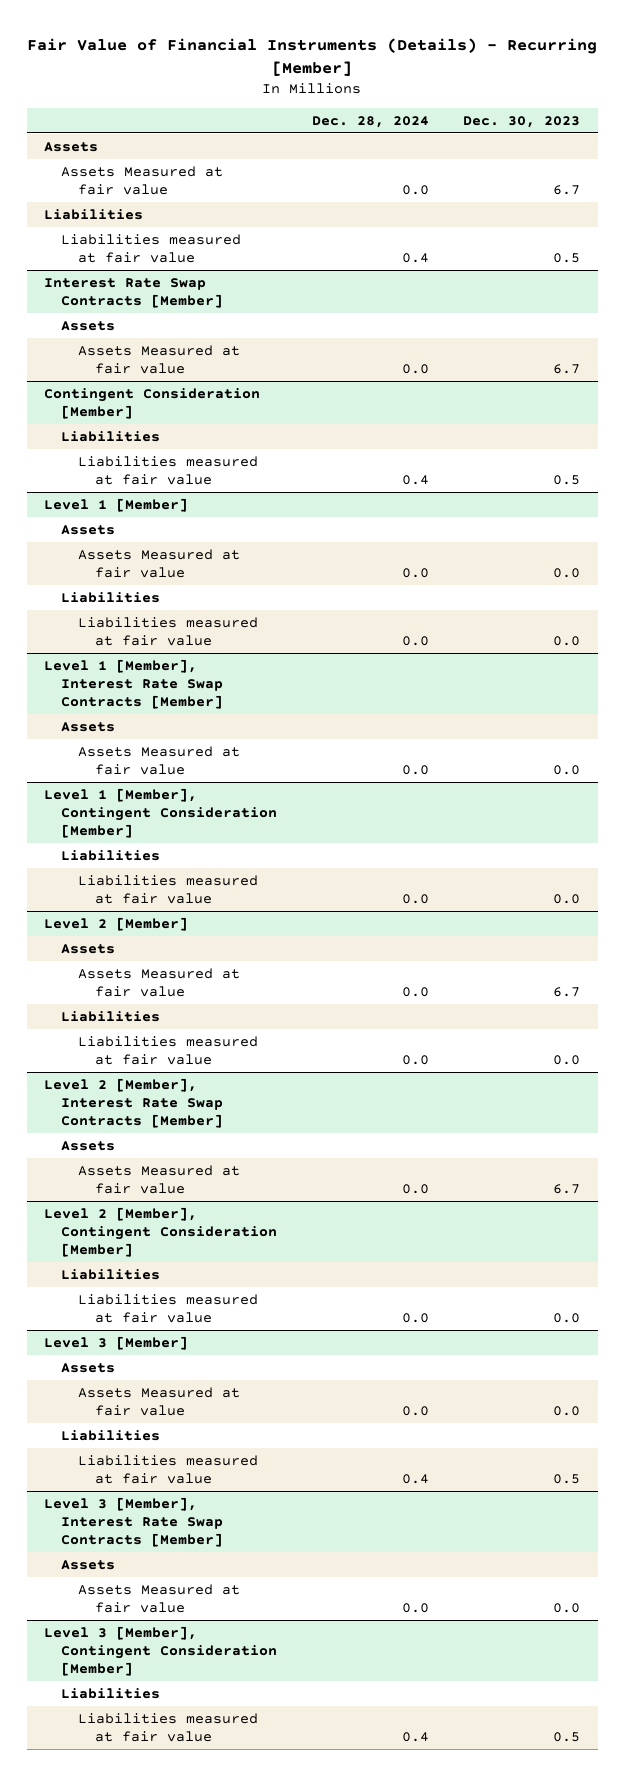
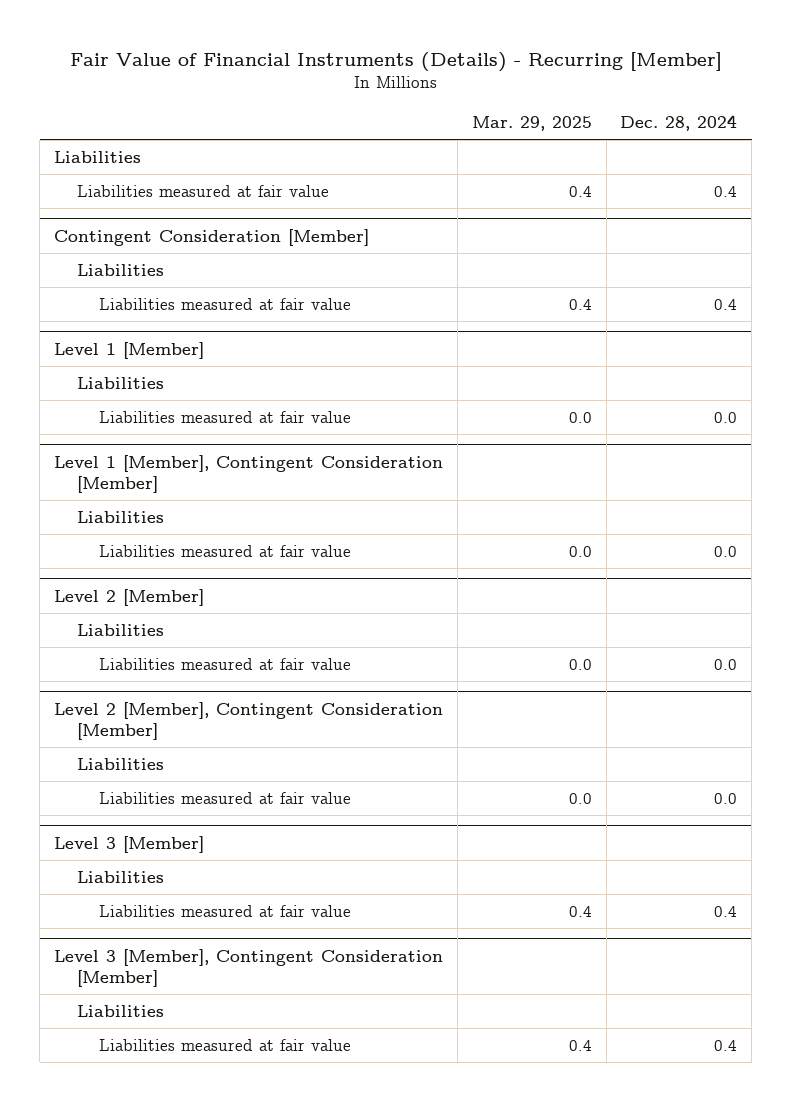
[463,115,581,128] Dec. 30, 2023 -> none
none -> [471,115,592,131] Mar. 29, 2025
[44,141,99,152] Assets -> none
[61,165,224,195] Assets Measured at fair value -> none
[44,277,224,308] Interest Rate Swap Contracts [Member] -> none
[61,320,116,331] Assets -> none
[78,344,241,374] Assets Measured at fair value -> none
[61,524,116,535] Assets -> none
[78,548,241,578] Assets Measured at fair value -> none
[44,658,224,710] Level 1 [Member], Interest Rate Swap Contracts [Member] -> none
[61,721,116,732] Assets -> none
[78,745,241,775] Assets Measured at fair value -> none
[61,943,116,954] Assets -> none
[78,967,241,997] Assets Measured at fair value -> none
[44,1077,224,1129] Level 2 [Member], Interest Rate Swap Contracts [Member] -> none
[61,1140,116,1151] Assets -> none
[78,1164,241,1194] Assets Measured at fair value -> none
[61,1362,116,1373] Assets -> none
[78,1386,241,1416] Assets Measured at fair value -> none
[44,1496,224,1548] Level 3 [Member], Interest Rate Swap Contracts [Member] -> none
[61,1559,116,1570] Assets -> none
[78,1583,241,1613] Assets Measured at fair value -> none

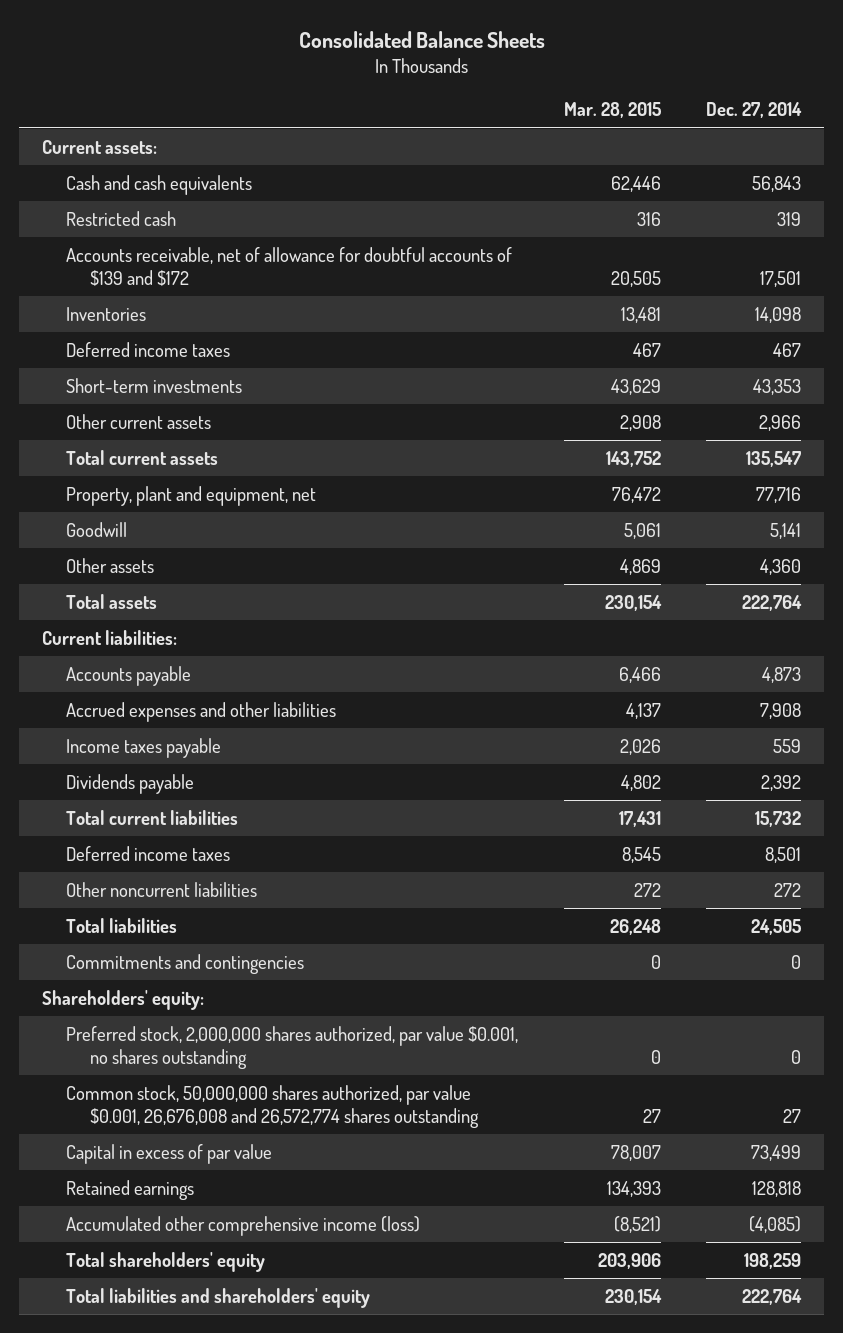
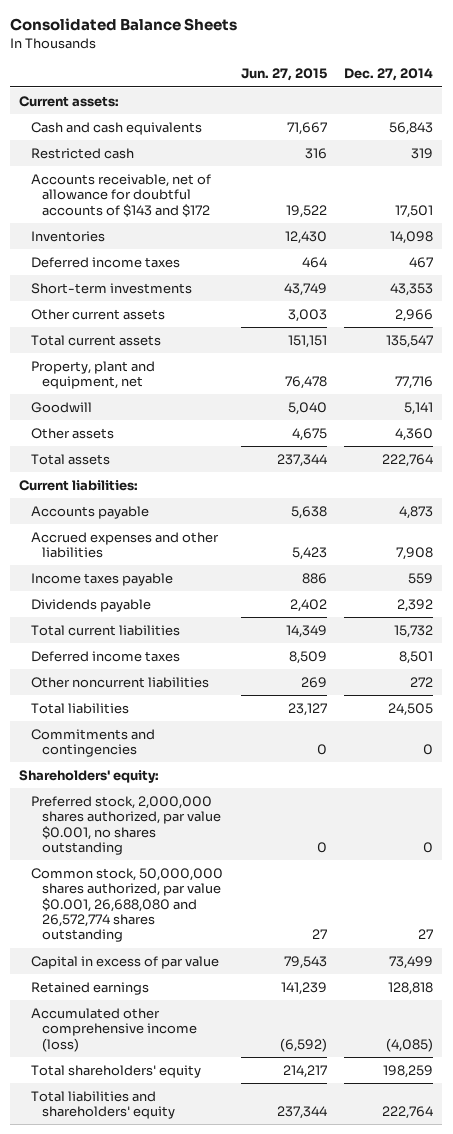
[563,102,661,119] Mar. 28, 2015 -> none
none -> [240,68,327,82] Jun. 27, 2015
[65,246,512,286] Accounts receivable, net of allowance for doubtful accounts of $139 and $172 -> [30,173,211,217] Accounts receivable, net of allowance for doubtful accounts of $143 and $172
[65,1084,480,1128] Common stock, 50,000,000 shares authorized, par value $0.001, 26,676,008 and 26,572,774 shares outstanding -> [30,867,223,943] Common stock, 50,000,000 shares authorized, par value $0.001, 26,688,080 and 26,572,774 shares outstanding

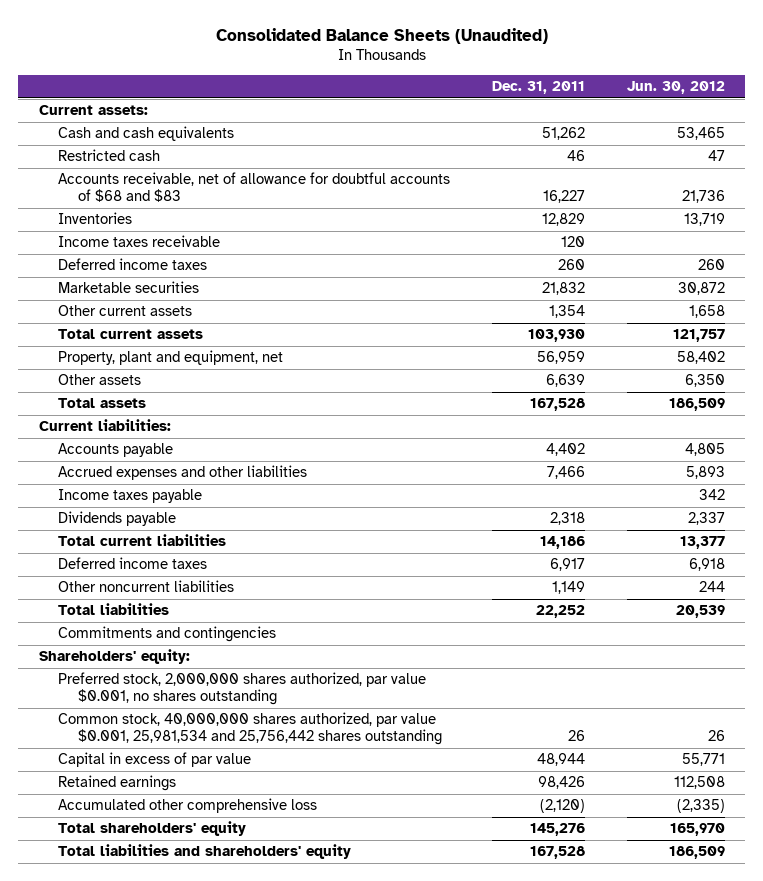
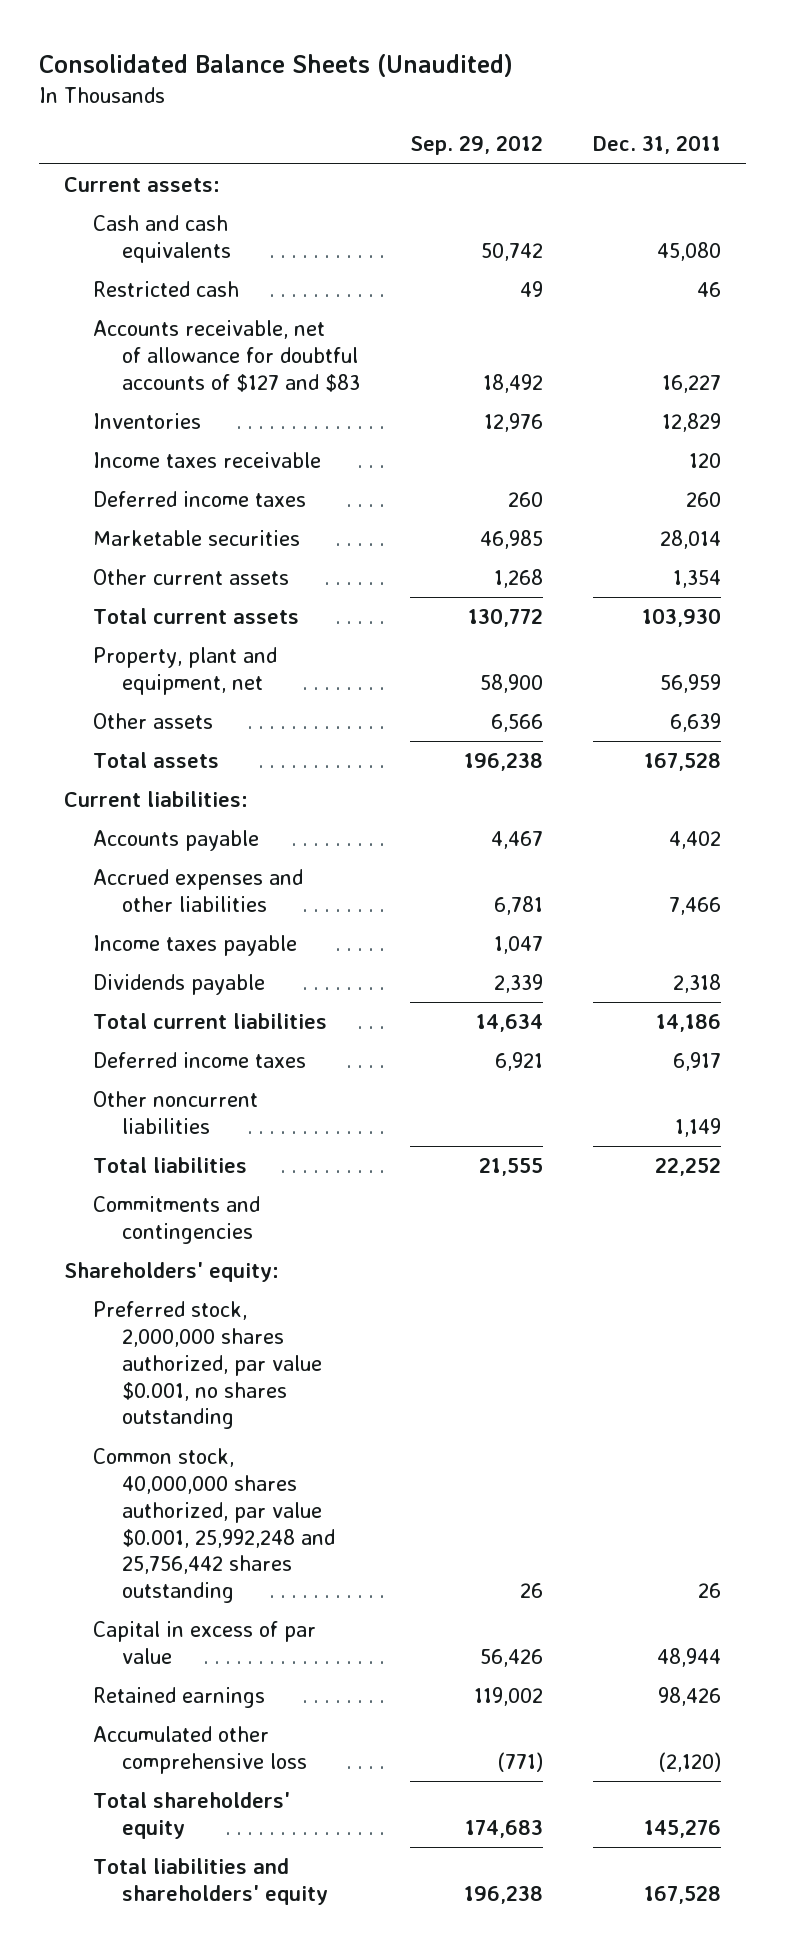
[626,81,725,95] Jun. 30, 2012 -> none
none -> [410,135,544,156] Sep. 29, 2012
[541,127,585,141] 51,262 -> [656,241,721,261] 45,080
[58,172,451,203] Accounts receivable, net of allowance for doubtful accounts of $68 and $83 -> [93,319,361,392] Accounts receivable, net of allowance for doubtful accounts of $127 and $83
[541,282,585,296] 21,832 -> [659,529,721,549] 28,014
[58,712,442,746] Common stock, 40,000,000 shares authorized, par value $0.001, 25,981,534 and 25,756,442 shares outstanding -> [93,1447,336,1604] Common stock, 40,000,000 shares authorized, par value $0.001, 25,992,248 and 25,756,442 shares outstanding

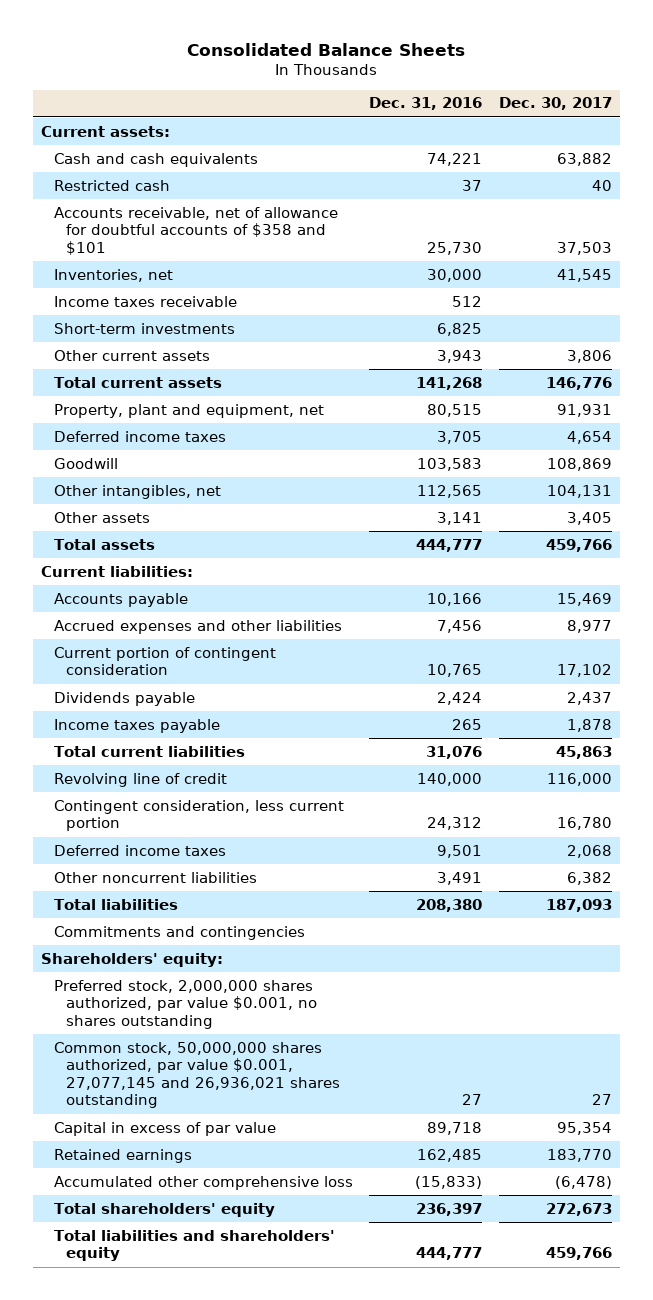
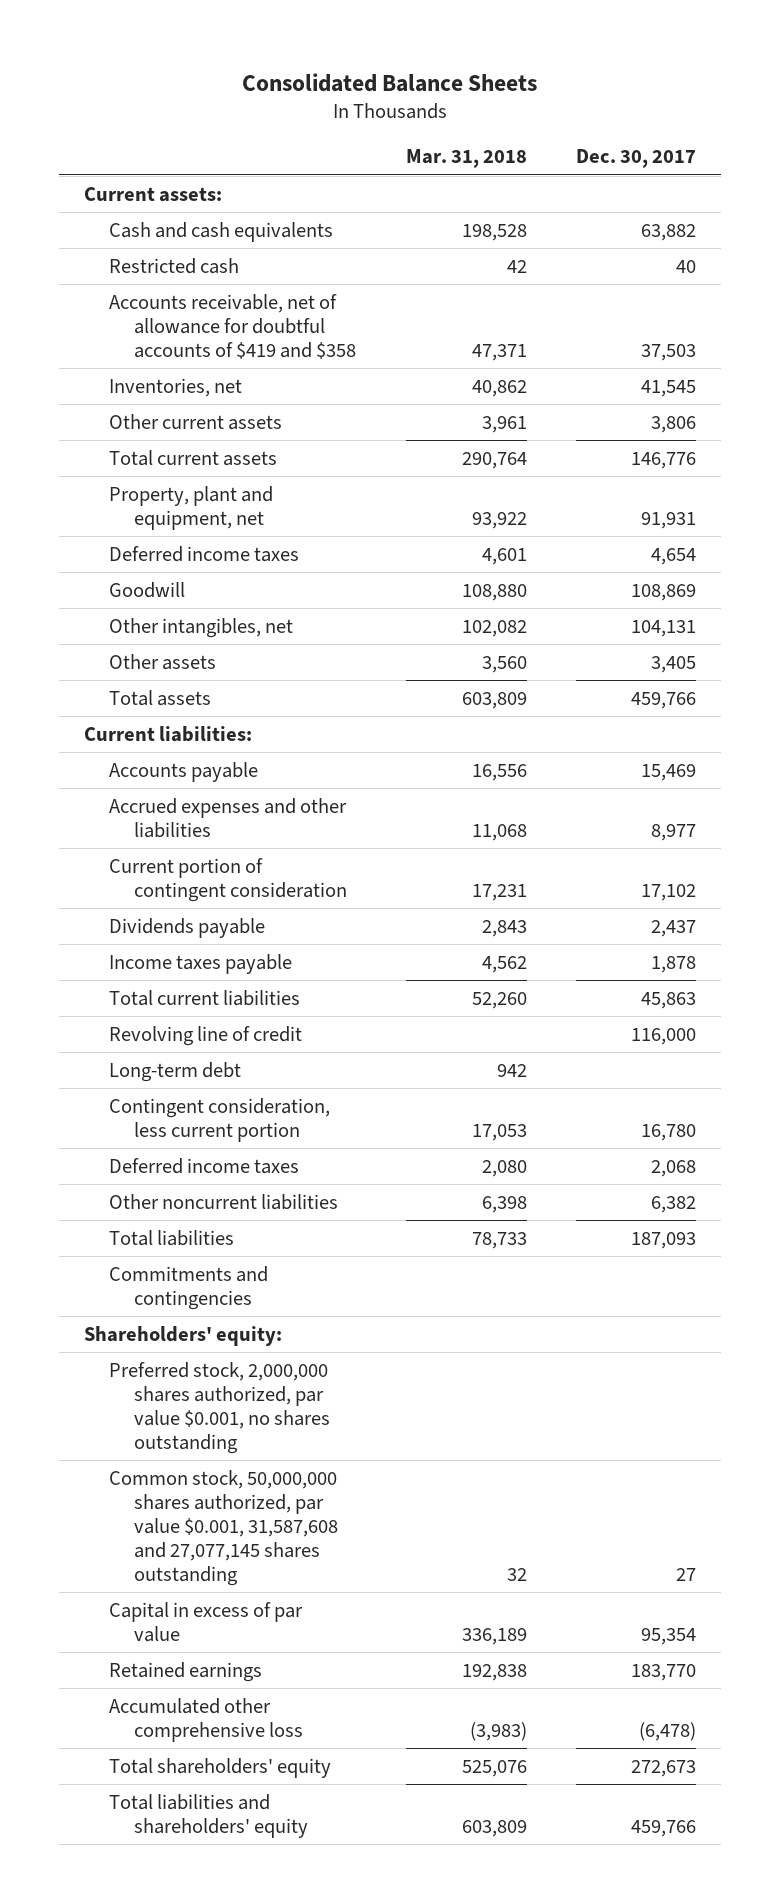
[369,97,483,111] Dec. 31, 2016 -> none
none -> [405,149,527,169] Mar. 31, 2018
[53,206,338,255] Accounts receivable, net of allowance for doubtful accounts of $358 and $101 -> [109,293,357,359] Accounts receivable, net of allowance for doubtful accounts of $419 and $358
[53,295,237,307] Income taxes receivable -> none
[53,322,235,334] Short-term investments -> none
none -> [109,1061,242,1082] Long-term debt
[53,1041,341,1109] Common stock, 50,000,000 shares authorized, par value $0.001, 27,077,145 and 26,936,021 shares outstanding -> [109,1469,339,1586] Common stock, 50,000,000 shares authorized, par value $0.001, 31,587,608 and 27,077,145 shares outstanding

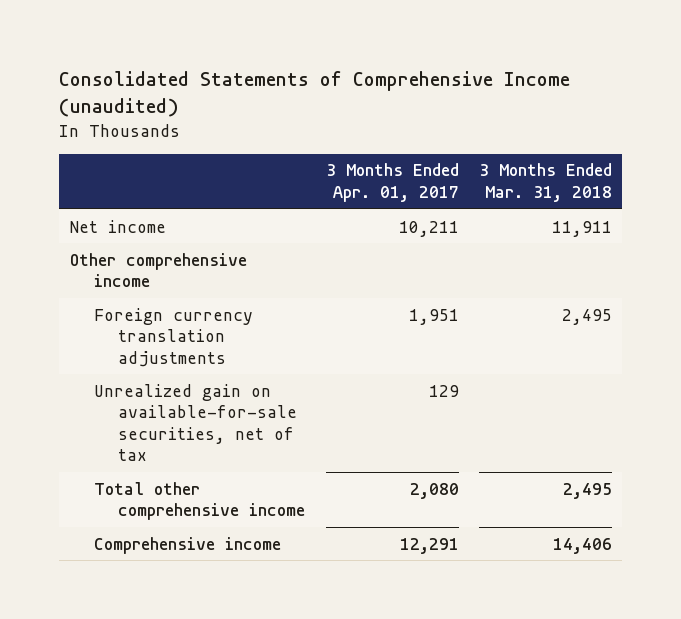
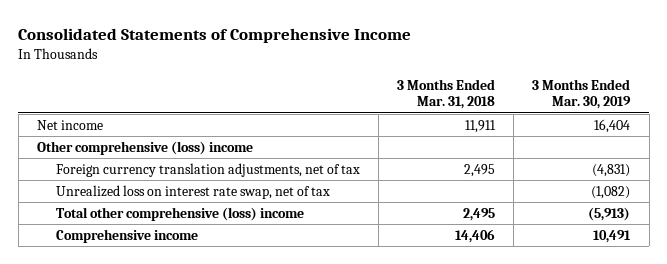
[59,71,571,118] Consolidated Statements of Comprehensive Income (unaudited) -> [18,28,412,44] Consolidated Statements of Comprehensive Income
[325,163,459,202] 3 Months Ended Apr. 01, 2017 -> none
none -> [532,78,632,110] 3 Months Ended Mar. 30, 2019
[93,383,298,462] Unrealized gain on available-for-sale securities, net of tax -> none
[69,252,247,288] Other comprehensive income -> [36,140,253,155] Other comprehensive (loss) income
[93,307,253,367] Foreign currency translation adjustments -> [55,162,360,177] Foreign currency translation adjustments, net of tax
none -> [55,184,330,199] Unrealized loss on interest rate swap, net of tax
[93,481,306,521] Total other comprehensive income -> [55,206,304,221] Total other comprehensive (loss) income

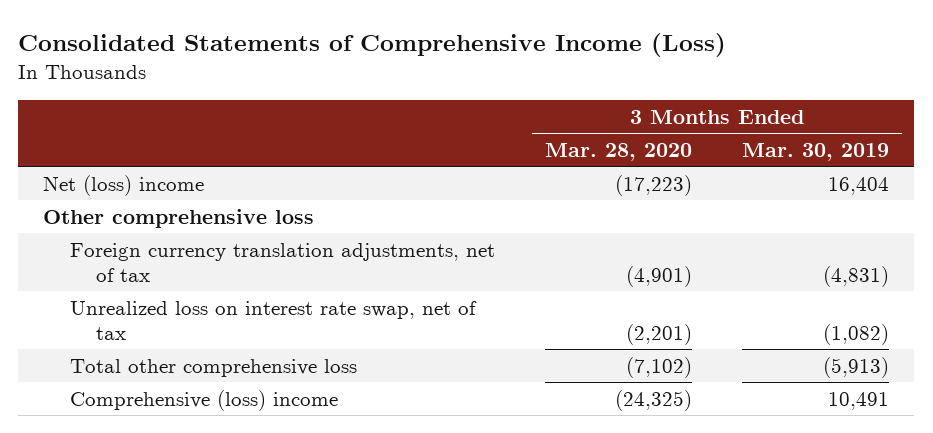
[18,28,412,44] Consolidated Statements of Comprehensive Income -> [18,32,727,57] Consolidated Statements of Comprehensive Income (Loss)
[396,78,495,110] 3 Months Ended Mar. 31, 2018 -> none
none -> [544,143,692,162] Mar. 28, 2020
[36,119,103,130] Net income -> [43,174,205,196] Net (loss) income
[36,140,253,155] Other comprehensive (loss) income -> [43,208,315,228] Other comprehensive loss
[55,206,304,221] Total other comprehensive (loss) income -> [69,358,357,377] Total other comprehensive loss
[55,228,198,243] Comprehensive income -> [69,389,338,411] Comprehensive (loss) income

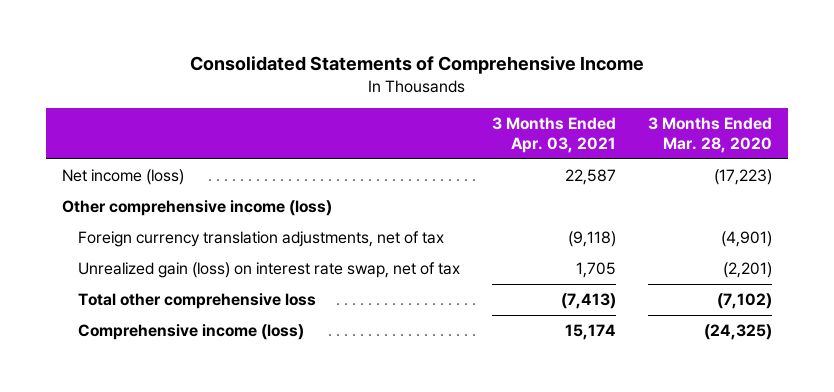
[18,32,727,57] Consolidated Statements of Comprehensive Income (Loss) -> [189,56,644,75] Consolidated Statements of Comprehensive Income
[742,143,890,162] Mar. 30, 2019 -> none
none -> [491,117,616,153] 3 Months Ended Apr. 03, 2021
[43,174,205,196] Net (loss) income -> [61,169,184,186] Net income (loss)
[43,208,315,228] Other comprehensive loss -> [61,200,332,217] Other comprehensive income (loss)
[69,300,477,340] Unrealized loss on interest rate swap, net of tax -> [77,262,460,279] Unrealized gain (loss) on interest rate swap, net of tax
[69,389,338,411] Comprehensive (loss) income -> [77,324,304,341] Comprehensive income (loss)

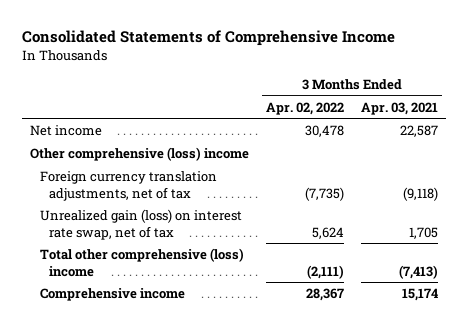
[647,117,772,153] 3 Months Ended Mar. 28, 2020 -> none
none -> [266,101,345,115] Apr. 02, 2022
[61,169,184,186] Net income (loss) -> [30,125,103,137] Net income
[61,200,332,217] Other comprehensive income (loss) -> [30,147,250,162] Other comprehensive (loss) income
[77,293,316,310] Total other comprehensive loss -> [39,248,244,277] Total other comprehensive (loss) income
[77,324,304,341] Comprehensive income (loss) -> [39,288,185,302] Comprehensive income

